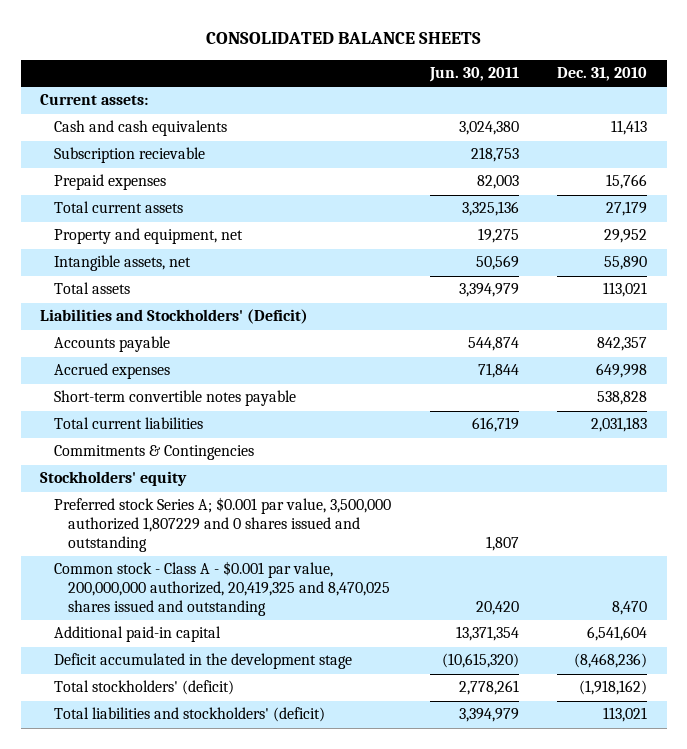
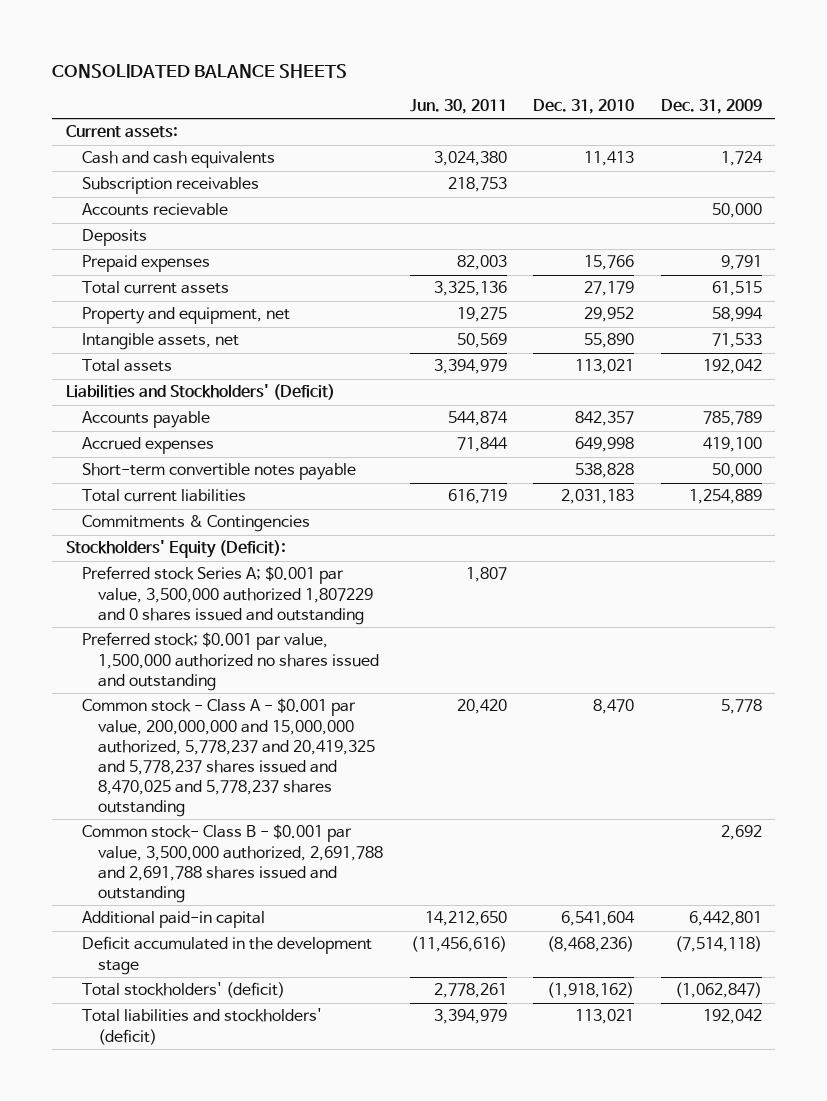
none -> [660,98,762,114] Dec. 31, 2009
[54,147,206,164] Subscription recievable -> [81,177,259,195] Subscription receivables
none -> [81,203,228,217] Accounts recievable
none -> [81,229,147,247] Deposits
[39,471,187,487] Stockholders' equity -> [65,540,286,559] Stockholders' Equity (Deficit):
none -> [81,632,380,691] Preferred stock; $0.001 par value, 1,500,000 authorized no shares issued and outstanding
[54,561,391,616] Common stock - Class A - $0.001 par value, 200,000,000 authorized, 20,419,325 and 8,470,025 shares issued and outstanding -> [81,698,376,818] Common stock - Class A - $0.001 par value, 200,000,000 and 15,000,000 authorized, 5,778,237 and 20,419,325 and 5,778,237 shares issued and 8,470,025 and 5,778,237 shares outstanding
none -> [81,824,384,903] Common stock- Class B - $0.001 par value, 3,500,000 authorized, 2,691,788 and 2,691,788 shares issued and outstanding
[455,626,519,642] 13,371,354 -> [424,911,507,927] 14,212,650
[441,653,519,669] (10,615,320) -> [410,936,507,953] (11,456,616)

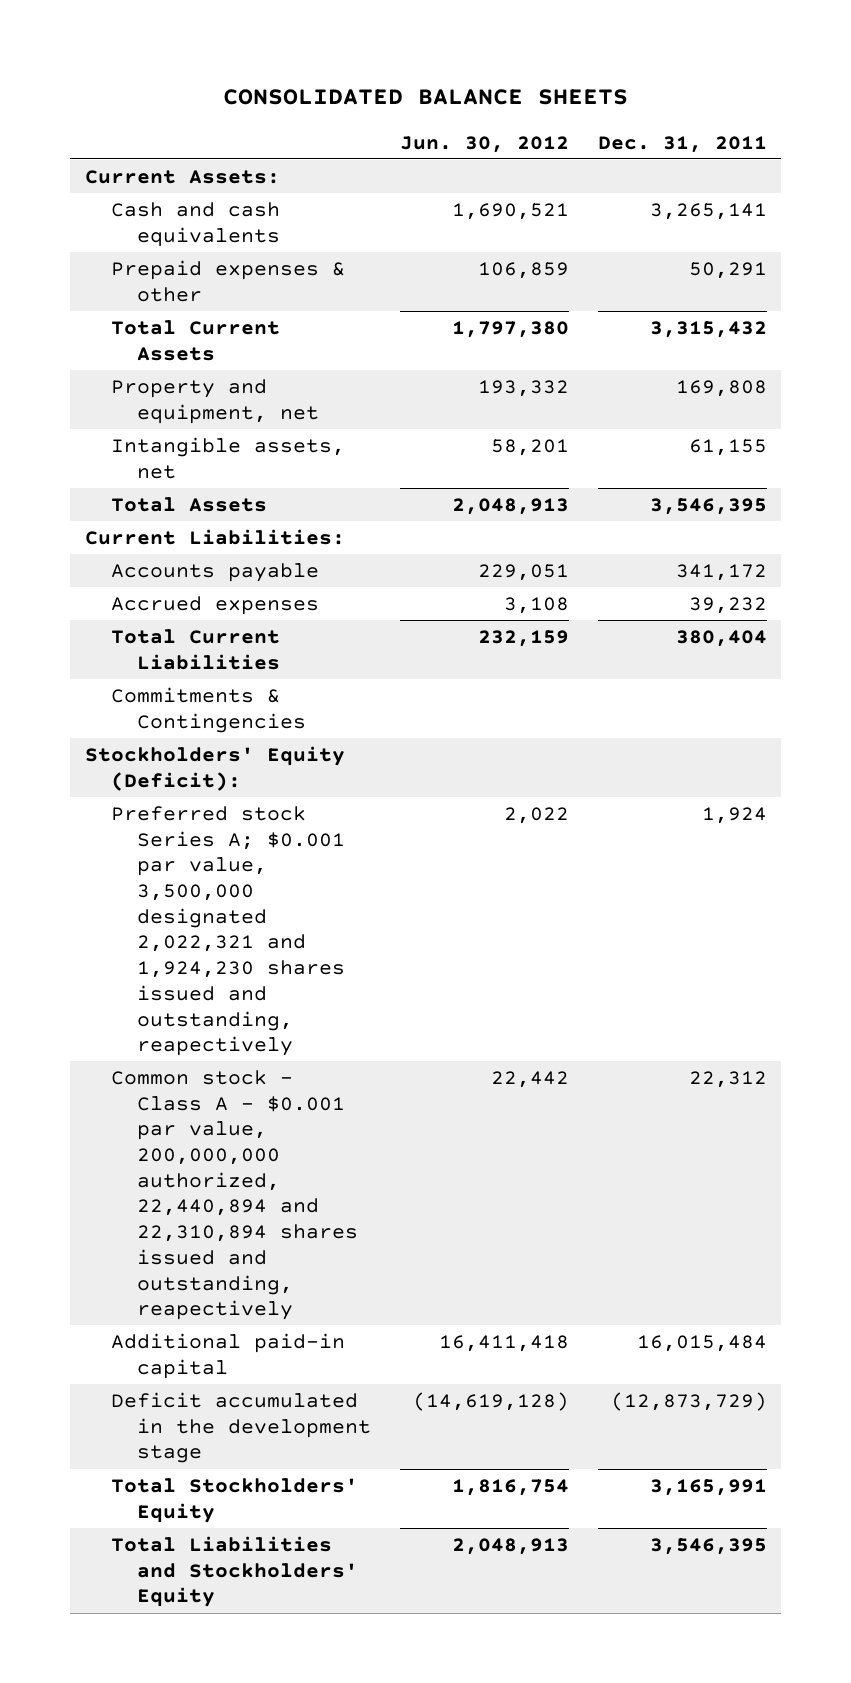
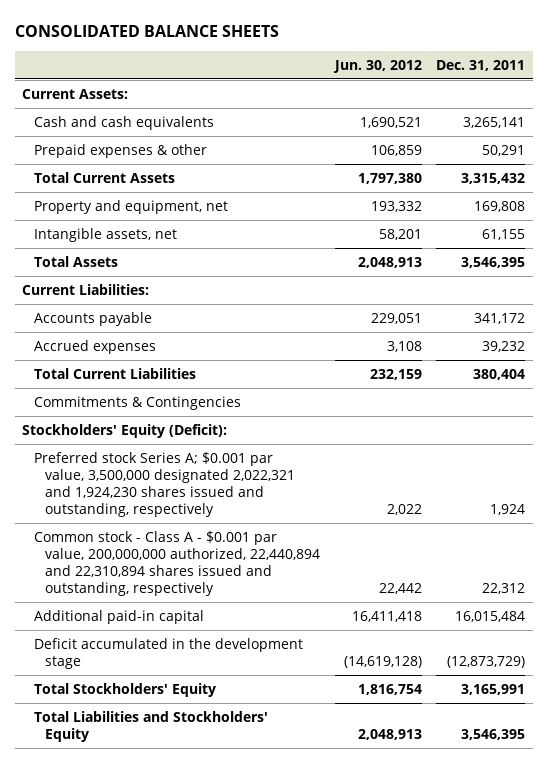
[111,805,346,1057] Preferred stock Series A; $0.001 par value, 3,500,000 designated 2,022,321 and 1,924,230 shares issued and outstanding, reapectively -> [33,451,295,517] Preferred stock Series A; $0.001 par value, 3,500,000 designated 2,022,321 and 1,924,230 shares issued and outstanding, respectively
[111,1069,359,1321] Common stock - Class A - $0.001 par value, 200,000,000 authorized, 22,440,894 and 22,310,894 shares issued and outstanding, reapectively -> [33,530,320,596] Common stock - Class A - $0.001 par value, 200,000,000 authorized, 22,440,894 and 22,310,894 shares issued and outstanding, respectively

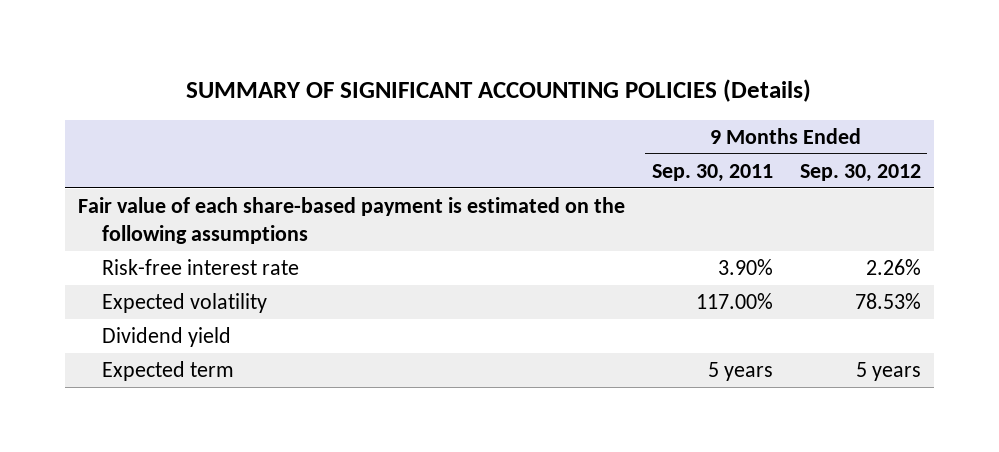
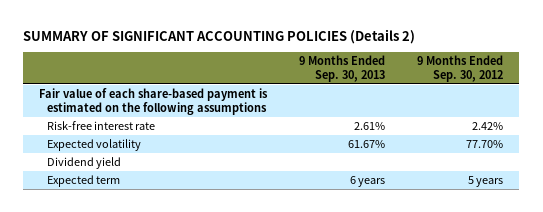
[186,79,812,103] SUMMARY OF SIGNIFICANT ACCOUNTING POLICIES (Details) -> [23,28,416,44] SUMMARY OF SIGNIFICANT ACCOUNTING POLICIES (Details 2)
[651,163,773,182] Sep. 30, 2011 -> none
none -> [299,54,386,82] 9 Months Ended Sep. 30, 2013
[865,258,921,275] 2.26% -> [472,122,504,131] 2.42%
[854,292,921,309] 78.53% -> [466,140,504,149] 77.70%

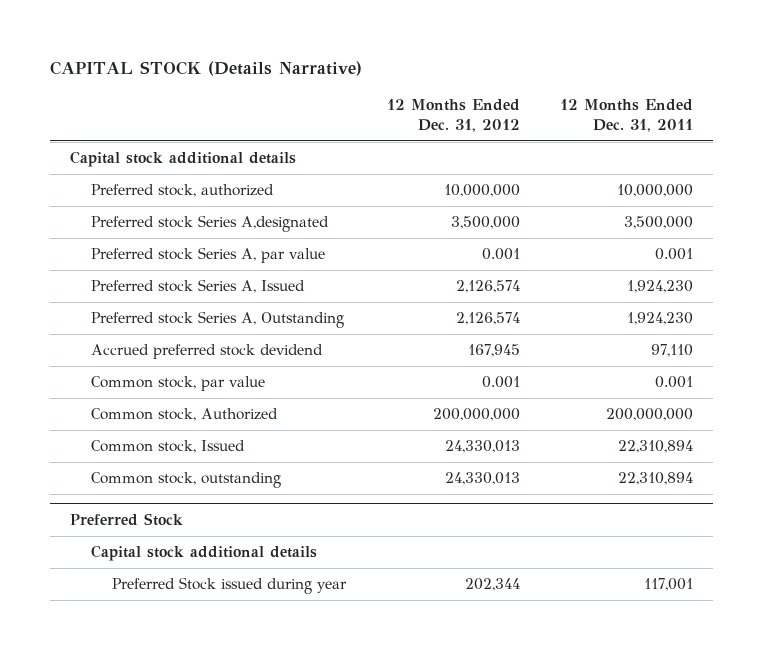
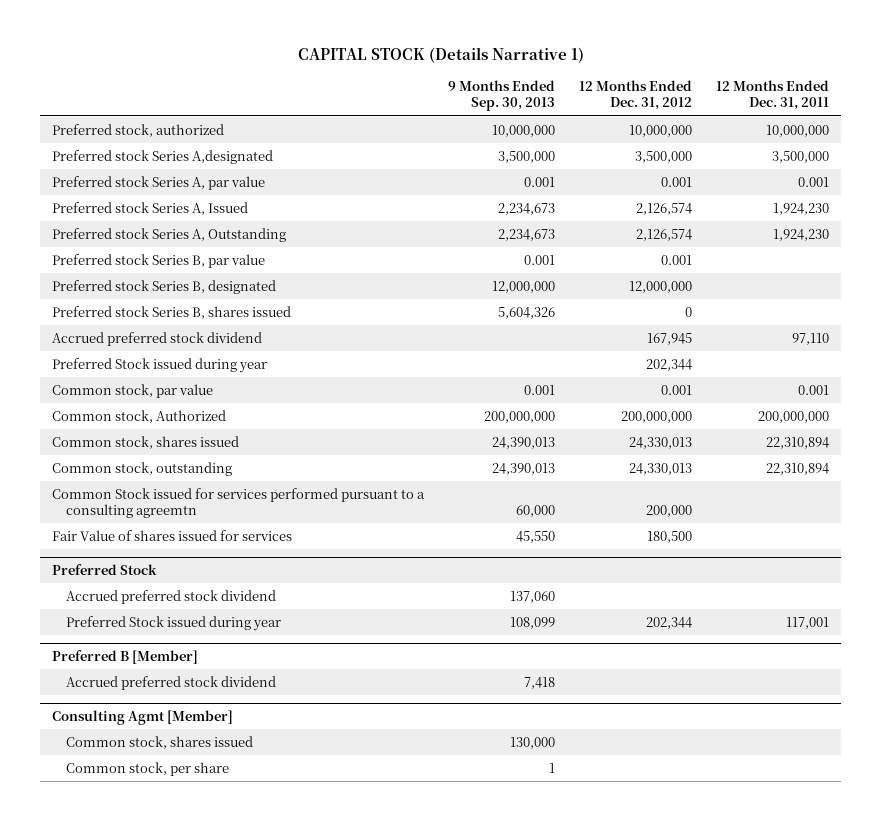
[49,60,362,76] CAPITAL STOCK (Details Narrative) -> [297,47,584,64] CAPITAL STOCK (Details Narrative 1)
none -> [448,80,556,112] 9 Months Ended Sep. 30, 2013
[69,151,296,168] Capital stock additional details -> none
none -> [52,253,266,268] Preferred stock Series B, par value
none -> [52,279,277,294] Preferred stock Series B, designated
none -> [52,305,292,319] Preferred stock Series B, shares issued
[91,344,324,360] Accrued preferred stock devidend -> [52,331,263,346] Accrued preferred stock dividend
none -> [52,357,268,373] Preferred Stock issued during year
[91,440,246,454] Common stock, Issued -> [52,435,240,449] Common stock, shares issued
none -> [52,487,426,518] Common Stock issued for services performed pursuant to a consulting agreemtn
none -> [52,529,293,541] Fair Value of shares issued for services
[91,545,318,562] Capital stock additional details -> none
none -> [66,589,277,604] Accrued preferred stock dividend
none -> [52,649,199,664] Preferred B [Member]
none -> [66,675,277,690] Accrued preferred stock dividend
none -> [52,709,234,725] Consulting Agmt [Member]
none -> [66,735,254,749] Common stock, shares issued
none -> [66,761,230,776] Common stock, per share

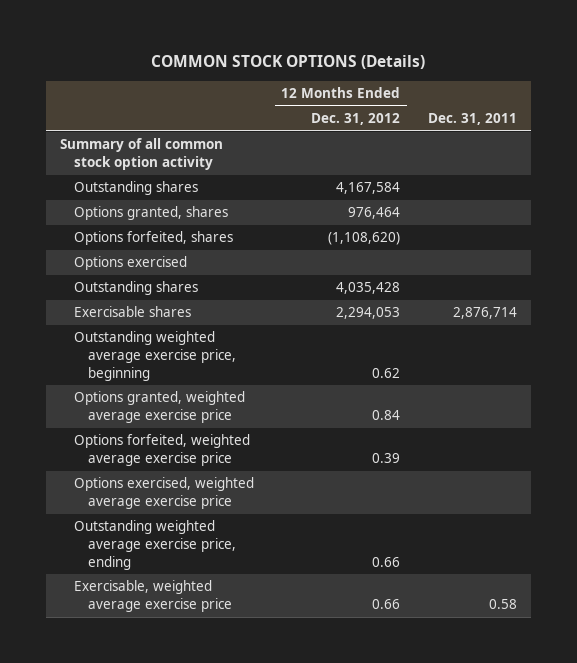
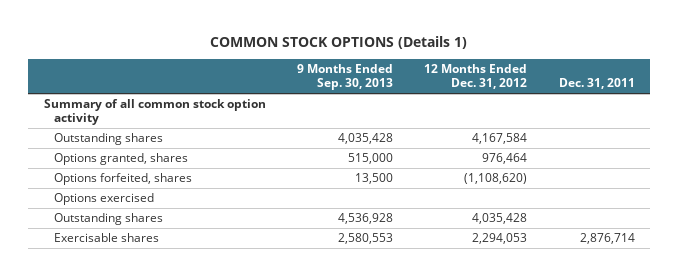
[151,55,426,70] COMMON STOCK OPTIONS (Details) -> [210,35,468,49] COMMON STOCK OPTIONS (Details 1)
none -> [297,64,394,91] 9 Months Ended Sep. 30, 2013
[73,331,237,381] Outstanding weighted average exercise price, beginning -> none
[73,391,245,423] Options granted, weighted average exercise price -> none
[73,434,250,466] Options forfeited, weighted average exercise price -> none
[73,477,254,509] Options exercised, weighted average exercise price -> none
[73,520,237,570] Outstanding weighted average exercise price, ending -> none
[73,580,233,612] Exercisable, weighted average exercise price -> none

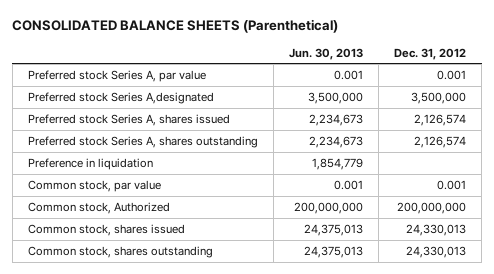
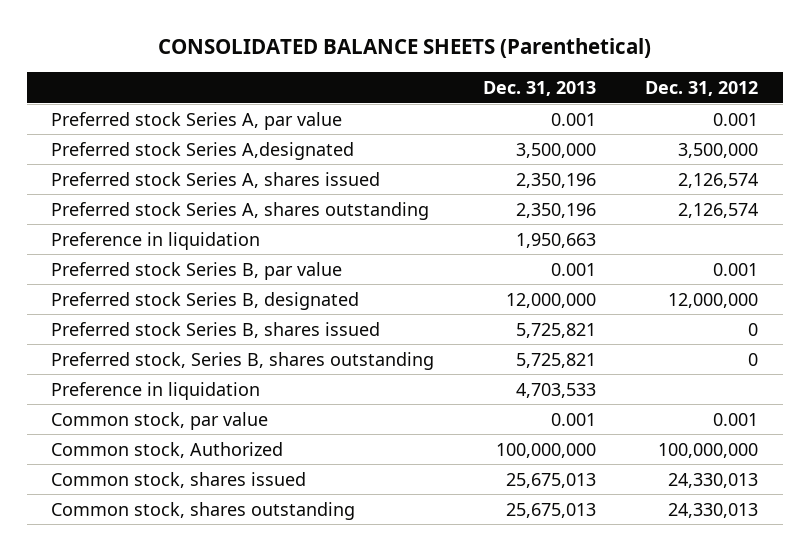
[288,47,363,60] Jun. 30, 2013 -> none
none -> [483,80,597,96] Dec. 31, 2013
none -> [51,261,343,280] Preferred stock Series B, par value
none -> [51,291,360,310] Preferred stock Series B, designated
none -> [51,321,381,338] Preferred stock Series B, shares issued
none -> [51,351,435,370] Preferred stock, Series B, shares outstanding
none -> [51,381,261,400] Preference in liquidation
[397,201,467,214] 200,000,000 -> [658,442,759,458] 100,000,000

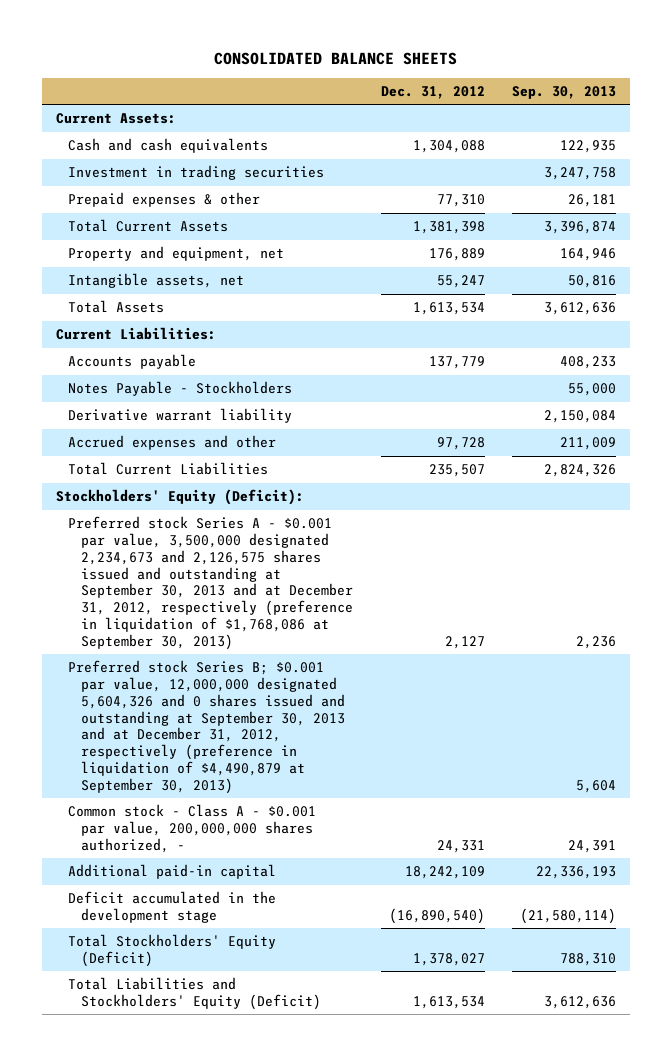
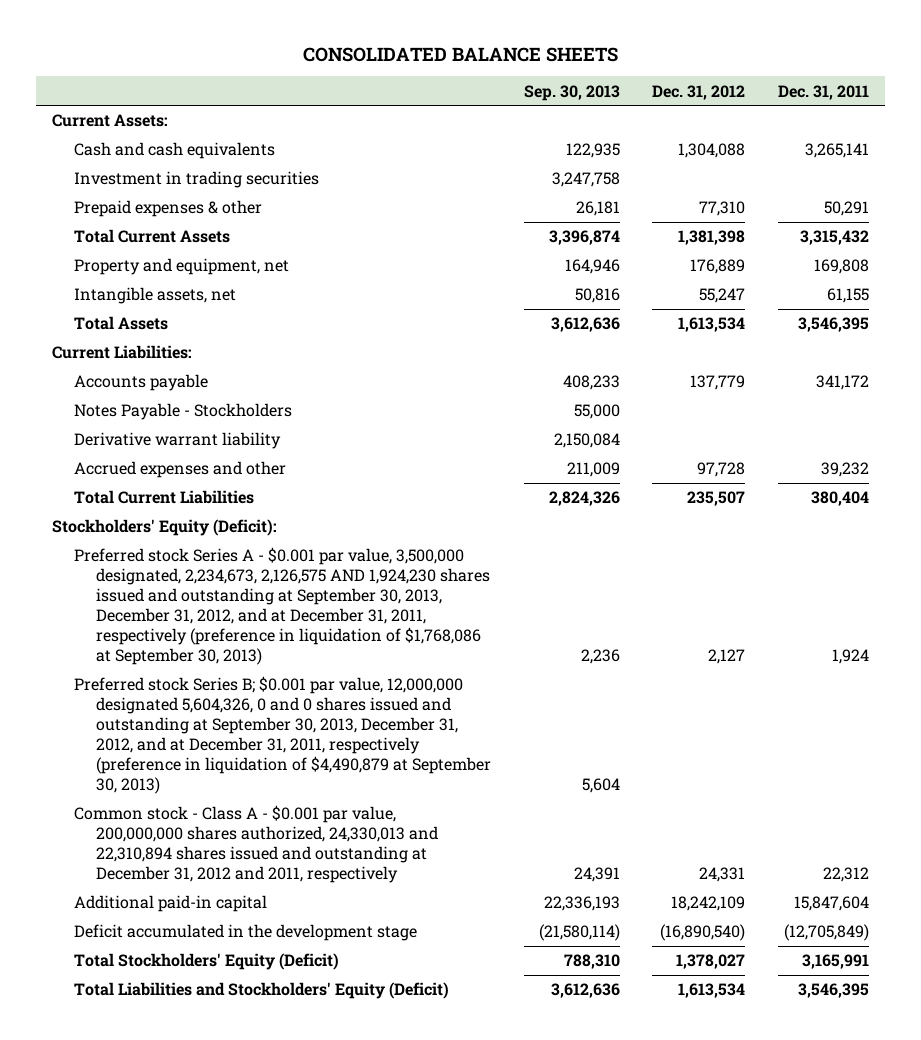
none -> [778,84,870,100] Dec. 31, 2011
[68,516,354,650] Preferred stock Series A - $0.001 par value, 3,500,000 designated 2,234,673 and 2,126,575 shares issued and outstanding at September 30, 2013 and at December 31, 2012, respectively (preference in liquidation of $1,768,086 at September 30, 2013) -> [74,547,491,665] Preferred stock Series A - $0.001 par value, 3,500,000 designated, 2,234,673, 2,126,575 AND 1,924,230 shares issued and outstanding at September 30, 2013, December 31, 2012, and at December 31, 2011, respectively (preference in liquidation of $1,768,086 at September 30, 2013)
[68,660,346,794] Preferred stock Series B; $0.001 par value, 12,000,000 designated 5,604,326 and 0 shares issued and outstanding at September 30, 2013 and at December 31, 2012, respectively (preference in liquidation of $4,490,879 at September 30, 2013) -> [74,676,492,794] Preferred stock Series B; $0.001 par value, 12,000,000 designated 5,604,326, 0 and 0 shares issued and outstanding at September 30, 2013, December 31, 2012, and at December 31, 2011, respectively (preference in liquidation of $4,490,879 at September 30, 2013)
[68,804,317,853] Common stock - Class A - $0.001 par value, 200,000,000 shares authorized, - -> [74,805,439,884] Common stock - Class A - $0.001 par value, 200,000,000 shares authorized, 24,330,013 and 22,310,894 shares issued and outstanding at December 31, 2012 and 2011, respectively

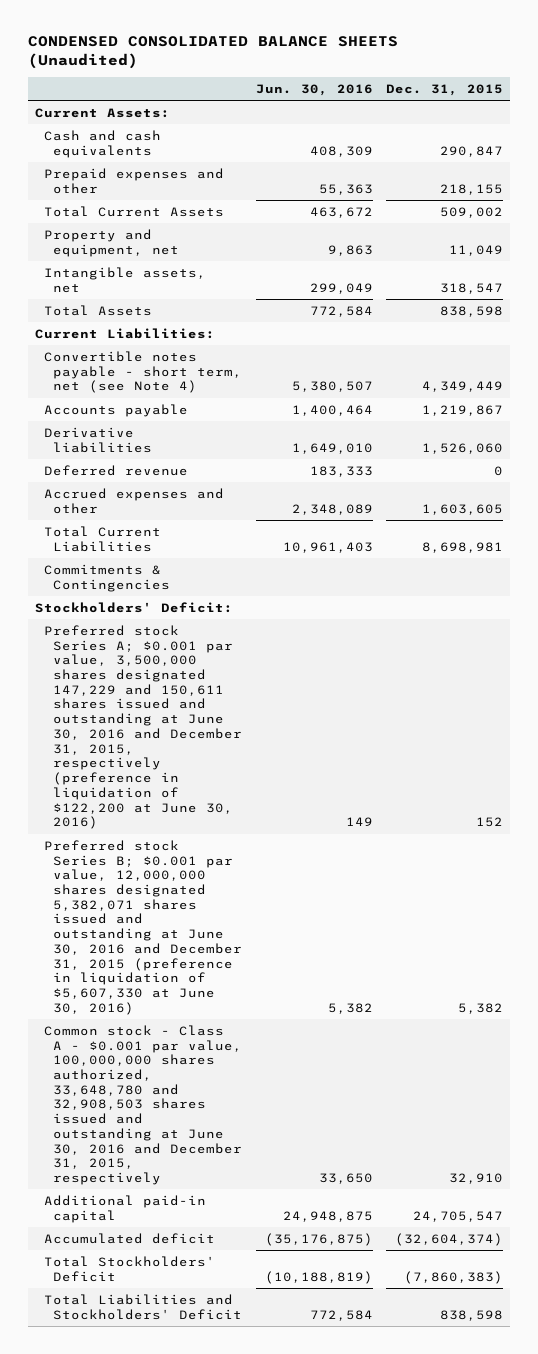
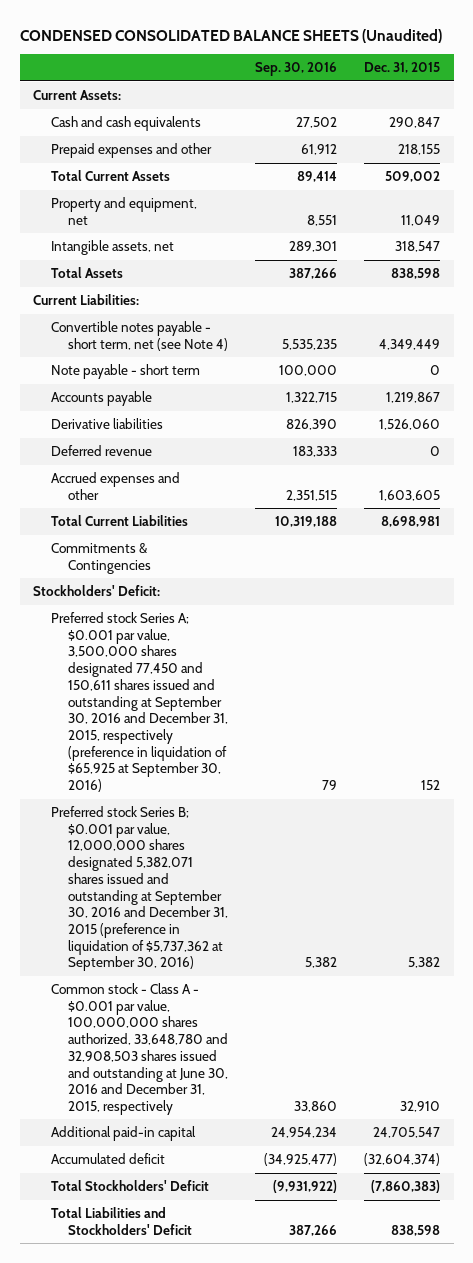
[255,83,373,96] Jun. 30, 2016 -> none
none -> [255,62,338,77] Sep. 30, 2016
none -> [50,364,200,380] Note payable - short term
[43,624,242,830] Preferred stock Series A; $0.001 par value, 3,500,000 shares designated 147,229 and 150,611 shares issued and outstanding at June 30, 2016 and December 31, 2015, respectively (preference in liquidation of $122,200 at June 30, 2016) -> [50,612,229,793] Preferred stock Series A; $0.001 par value, 3,500,000 shares designated 77,450 and 150,611 shares issued and outstanding at September 30, 2016 and December 31, 2015, respectively (preference in liquidation of $65,925 at September 30, 2016)
[43,839,242,1015] Preferred stock Series B; $0.001 par value, 12,000,000 shares designated 5,382,071 shares issued and outstanding at June 30, 2016 and December 31, 2015 (preference in liquidation of $5,607,330 at June 30, 2016) -> [50,806,229,972] Preferred stock Series B; $0.001 par value, 12,000,000 shares designated 5,382,071 shares issued and outstanding at September 30, 2016 and December 31, 2015 (preference in liquidation of $5,737,362 at September 30, 2016)

